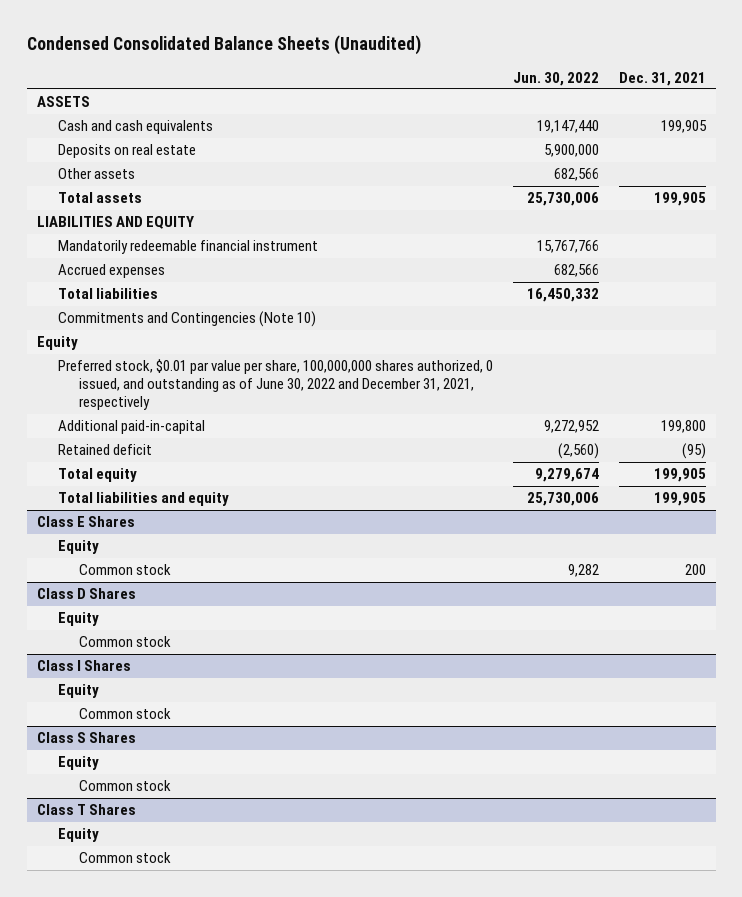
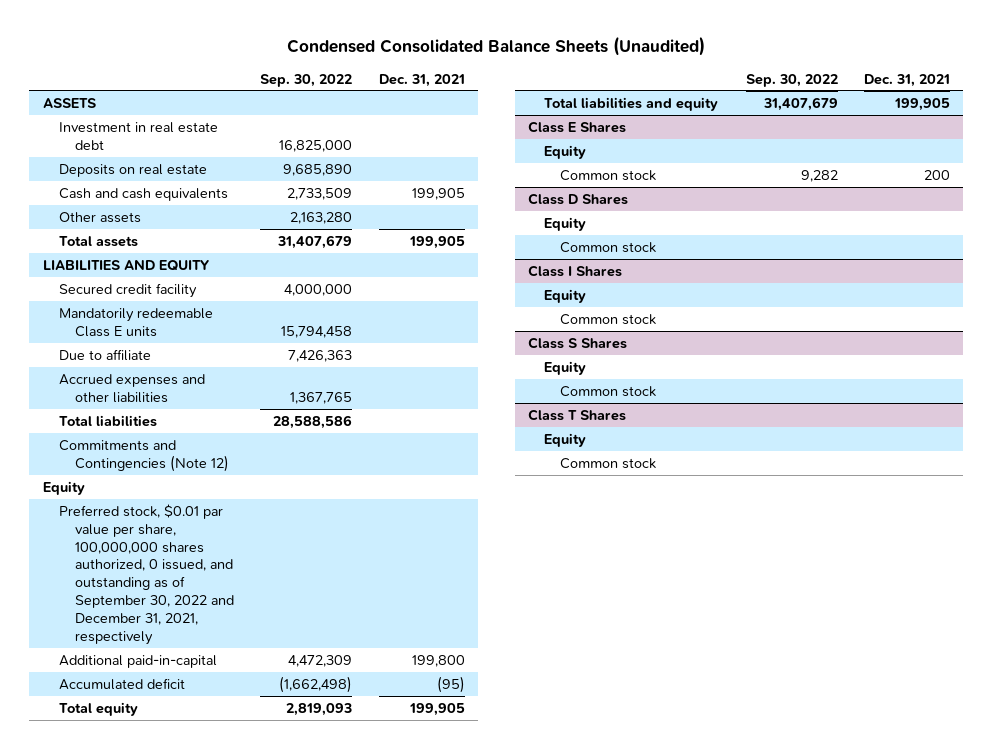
[512,71,599,86] Jun. 30, 2022 -> none
none -> [260,73,353,87] Sep. 30, 2022
none -> [58,121,218,150] Investment in real estate debt
[58,120,214,135] Cash and cash equivalents -> [58,187,228,201] Cash and cash equivalents
[58,264,166,279] Accrued expenses -> none
none -> [58,282,197,298] Secured credit facility
[58,240,319,255] Mandatorily redeemable financial instrument -> [58,307,213,337] Mandatorily redeemable Class E units
none -> [58,348,151,361] Due to affiliate
none -> [58,373,205,403] Accrued expenses and other liabilities
[58,311,317,328] Commitments and Contingencies (Note 10) -> [58,439,230,472] Commitments and Contingencies (Note 12)
[58,359,494,411] Preferred stock, $0.01 par value per share, 100,000,000 shares authorized, 0 issued, and outstanding as of June 30, 2022 and December 31, 2021, respectively -> [58,503,235,645] Preferred stock, $0.01 par value per share, 100,000,000 shares authorized, 0 issued, and outstanding as of September 30, 2022 and December 31, 2021, respectively
[58,444,153,456] Retained deficit -> [58,677,185,690] Accumulated deficit

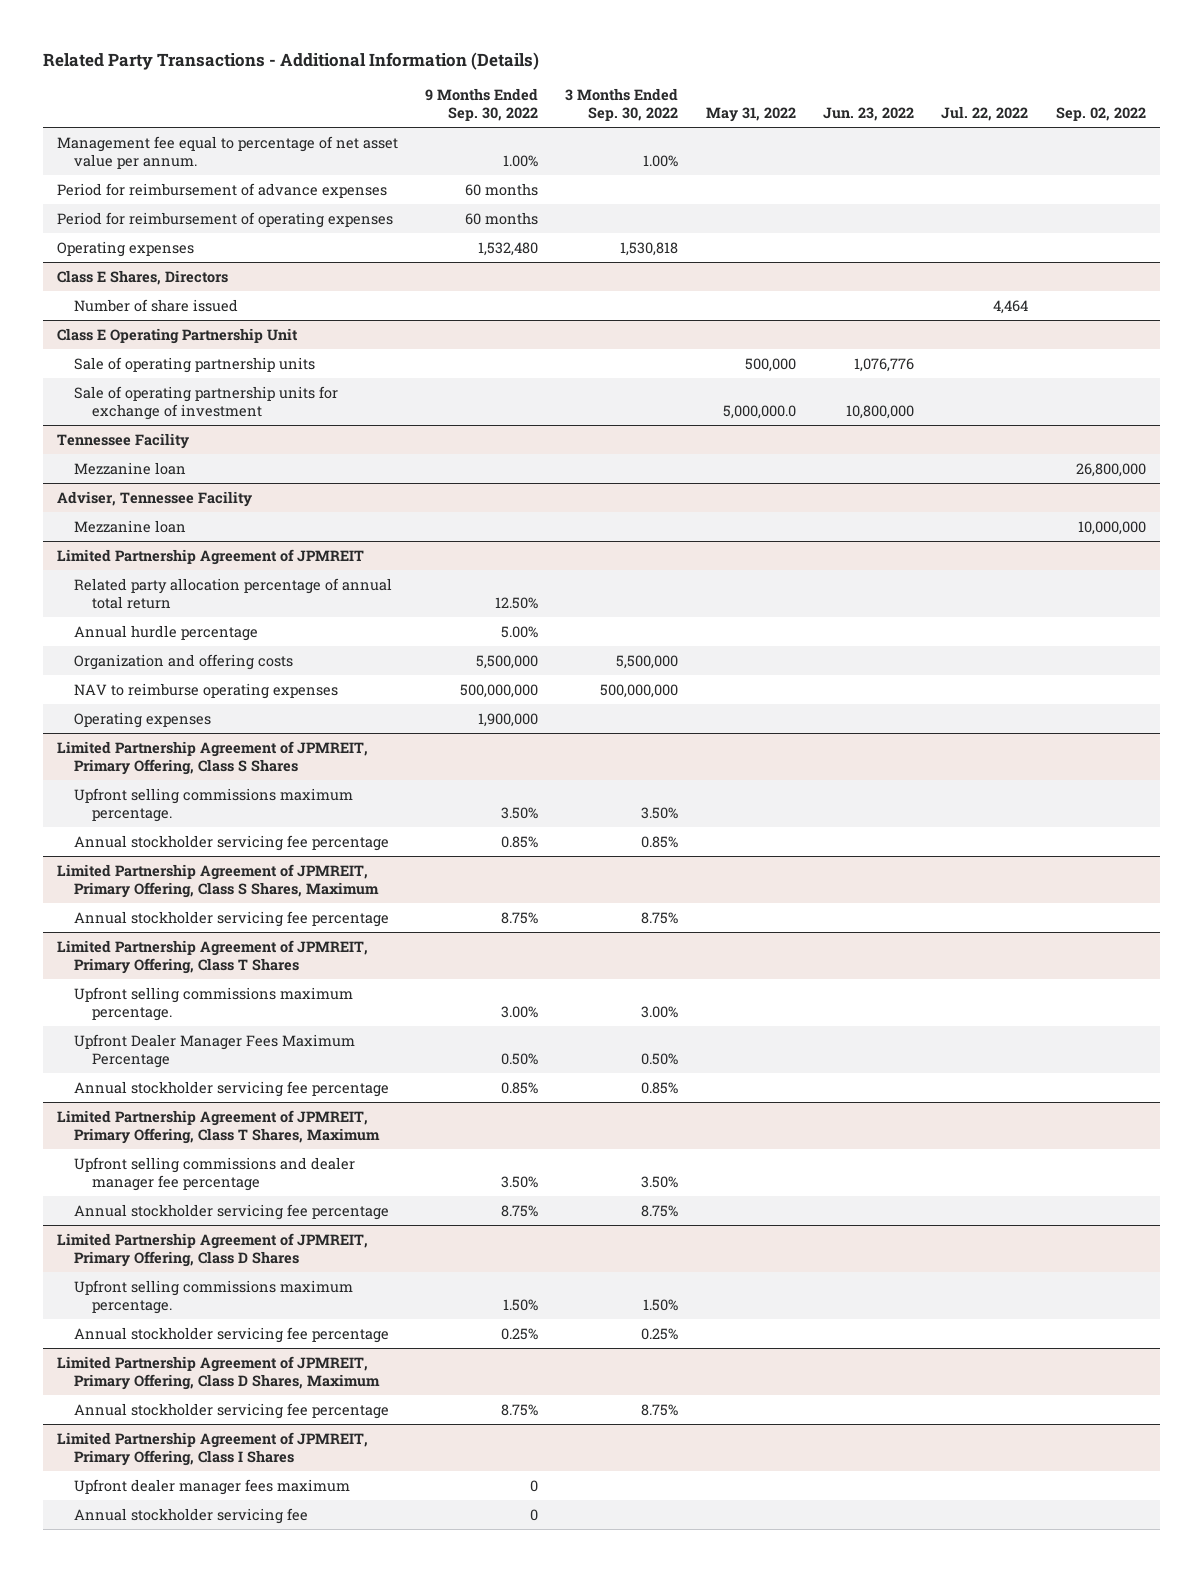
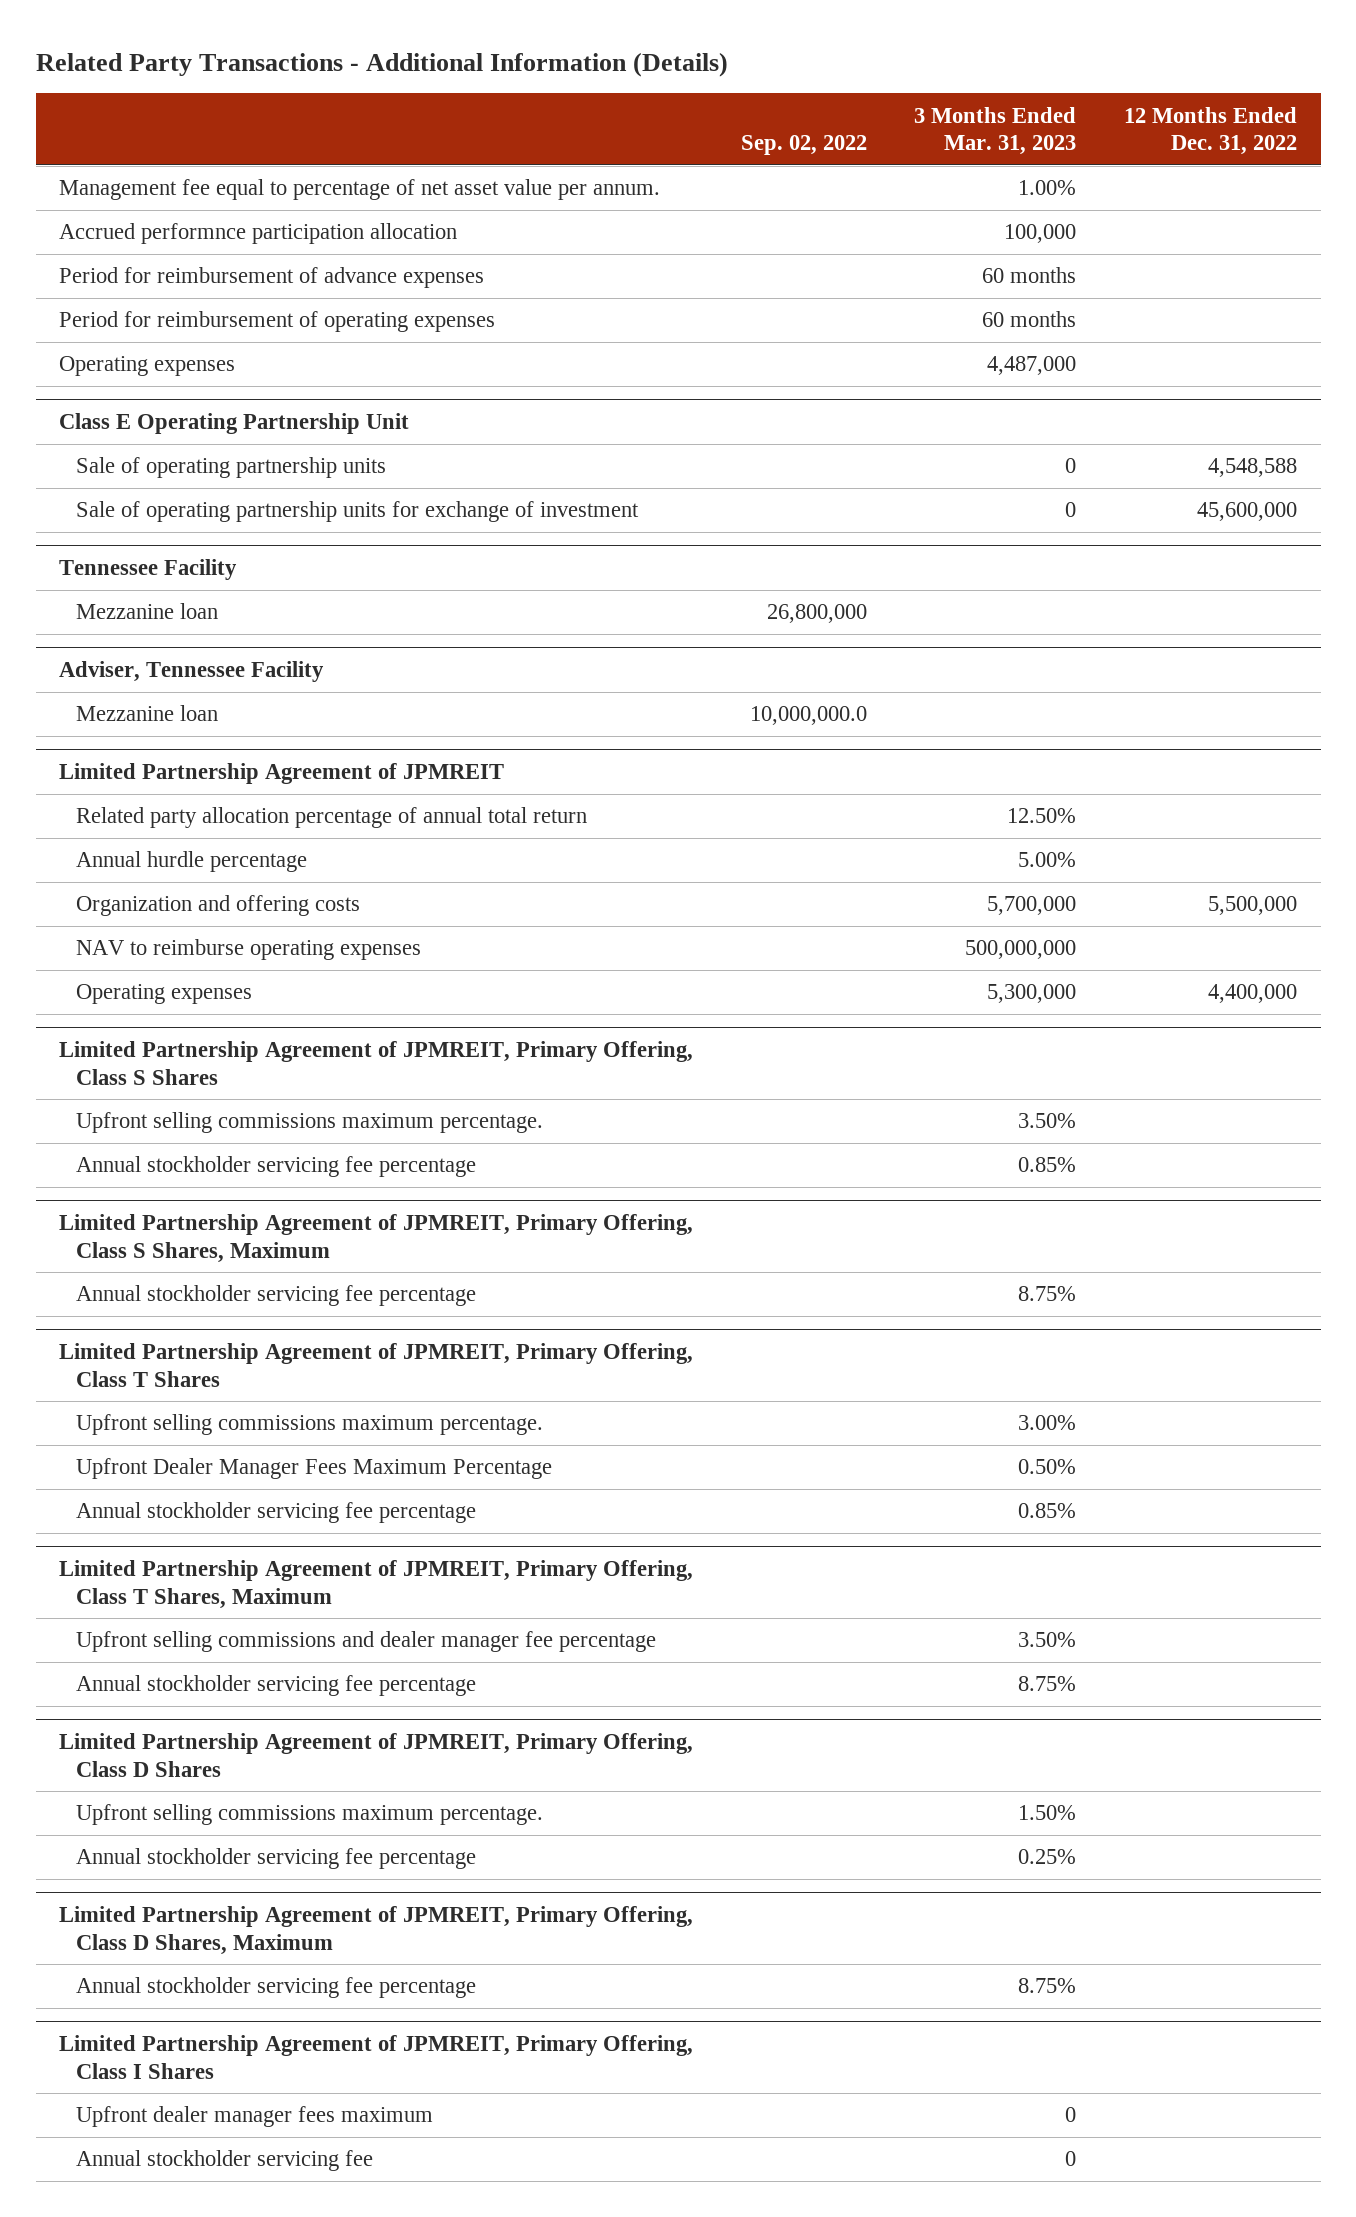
[425,87,539,122] 9 Months Ended Sep. 30, 2022 -> none
[565,87,679,122] 3 Months Ended Sep. 30, 2022 -> none
[705,107,796,123] May 31, 2022 -> none
[823,107,915,122] Jun. 23, 2022 -> none
[941,106,1029,122] Jul. 22, 2022 -> none
none -> [914,106,1077,155] 3 Months Ended Mar. 31, 2023
none -> [1123,106,1297,155] 12 Months Ended Dec. 31, 2022
none -> [59,223,458,245] Accrued performnce participation allocation
[56,269,228,285] Class E Shares, Directors -> none
[74,298,239,312] Number of share issued -> none
[1077,520,1146,535] 10,000,000 -> [749,706,867,726] 10,000,000.0

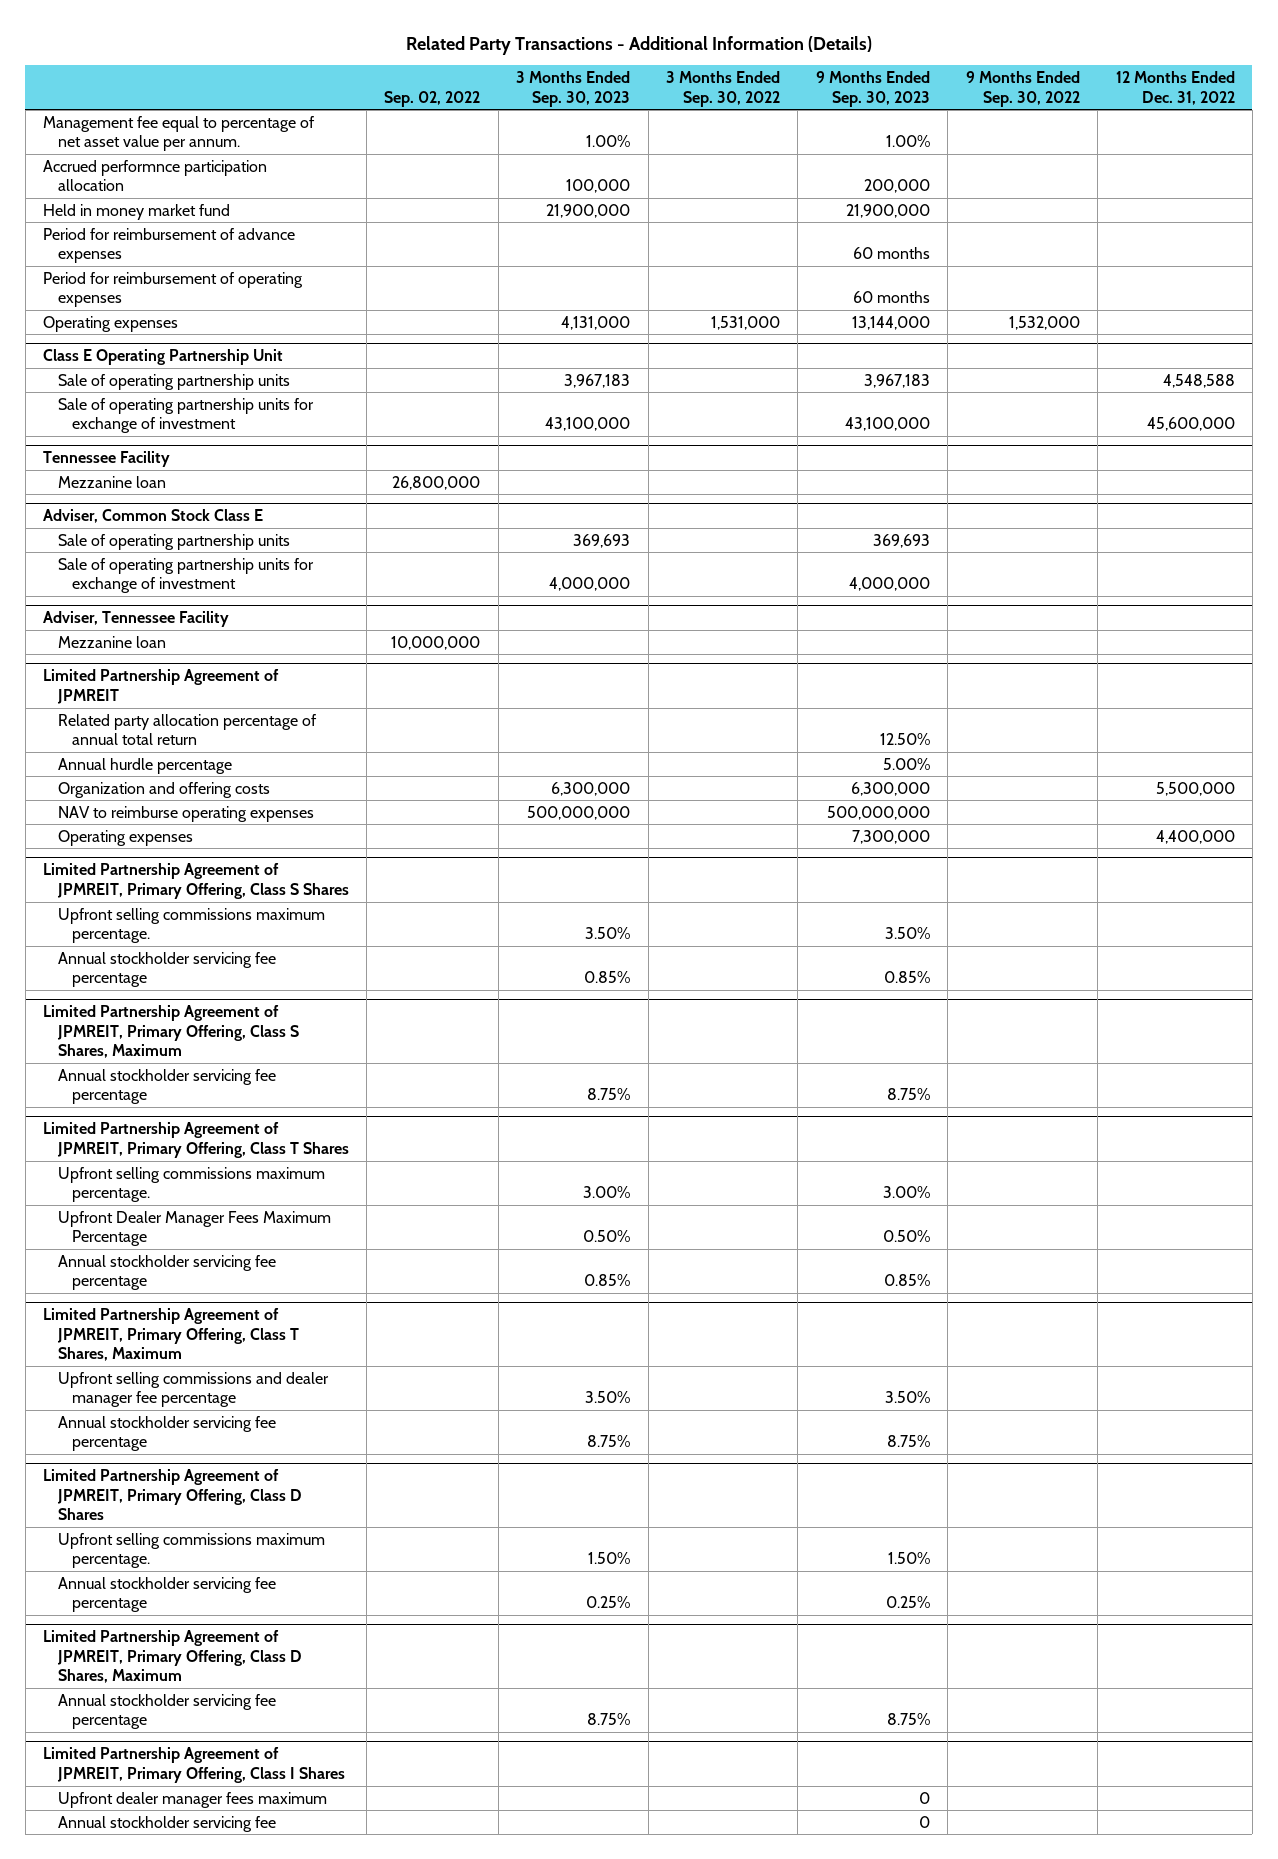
[914,106,1077,155] 3 Months Ended Mar. 31, 2023 -> none
none -> [516,71,631,107] 3 Months Ended Sep. 30, 2023
none -> [666,71,781,107] 3 Months Ended Sep. 30, 2022
none -> [815,71,930,107] 9 Months Ended Sep. 30, 2023
none -> [965,71,1080,107] 9 Months Ended Sep. 30, 2022
none -> [43,203,231,220] Held in money market fund
none -> [43,509,264,524] Adviser, Common Stock Class E
none -> [57,533,290,550] Sale of operating partnership units
none -> [57,557,314,594] Sale of operating partnership units for exchange of investment
[749,706,867,726] 10,000,000.0 -> [391,635,481,650] 10,000,000

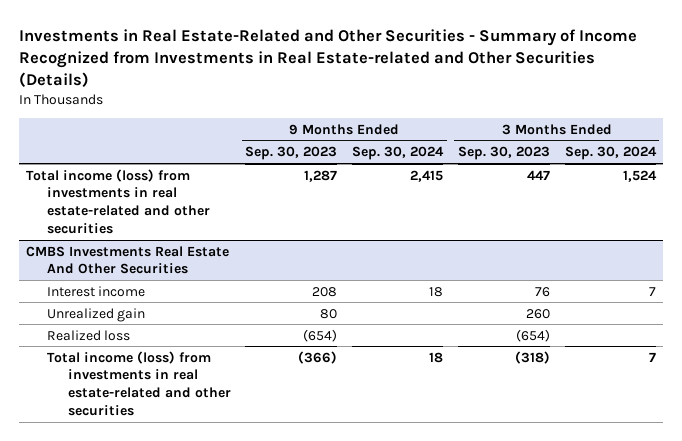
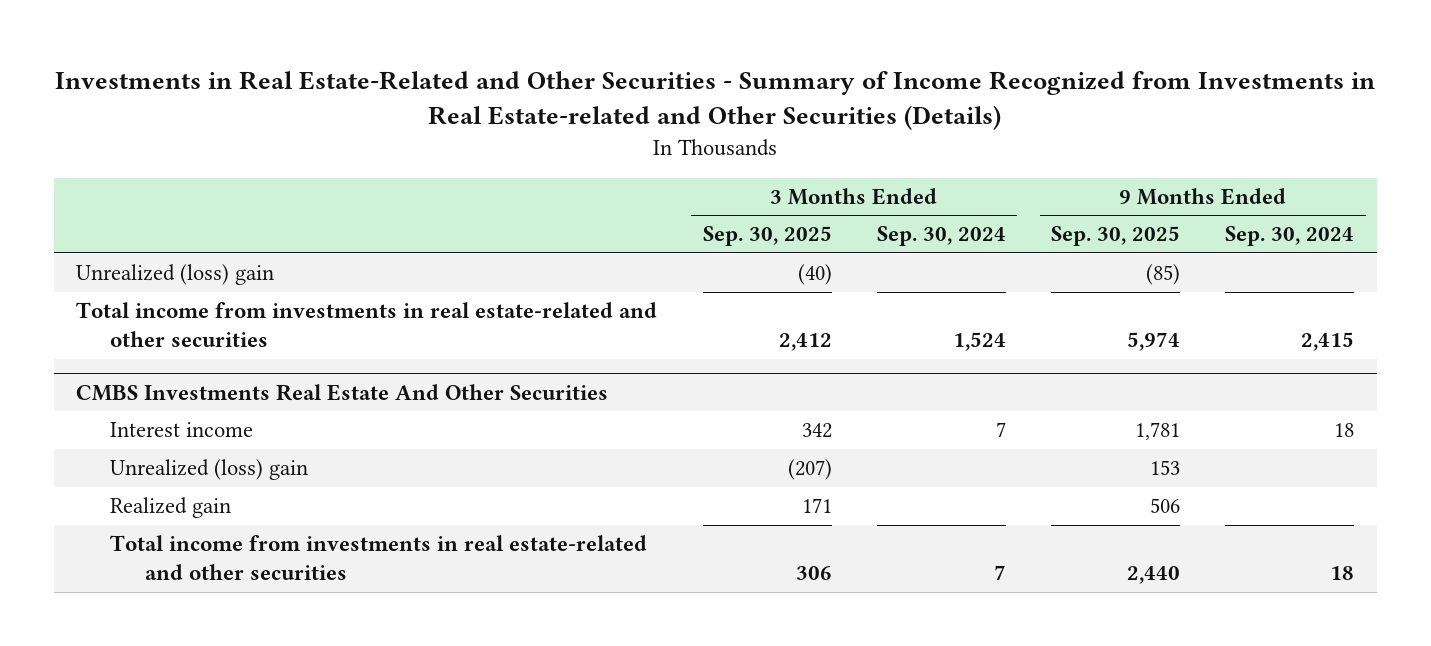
[245,146,338,161] Sep. 30, 2023 -> none
[457,146,550,161] Sep. 30, 2023 -> none
none -> [702,226,832,247] Sep. 30, 2025
none -> [1051,226,1181,247] Sep. 30, 2025
none -> [76,264,275,286] Unrealized (loss) gain
[26,168,210,235] Total income (loss) from investments in real estate-related and other securities -> [76,302,658,348] Total income from investments in real estate-related and other securities
[46,307,145,322] Unrealized gain -> [110,459,309,481] Unrealized (loss) gain
[46,329,130,341] Realized loss -> [110,497,232,519] Realized gain
[46,350,231,417] Total income (loss) from investments in real estate-related and other securities -> [110,535,648,581] Total income from investments in real estate-related and other securities

